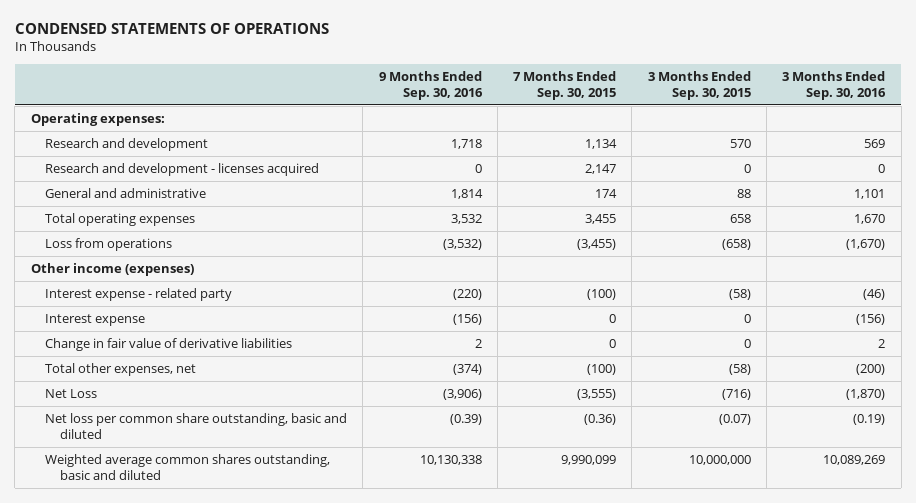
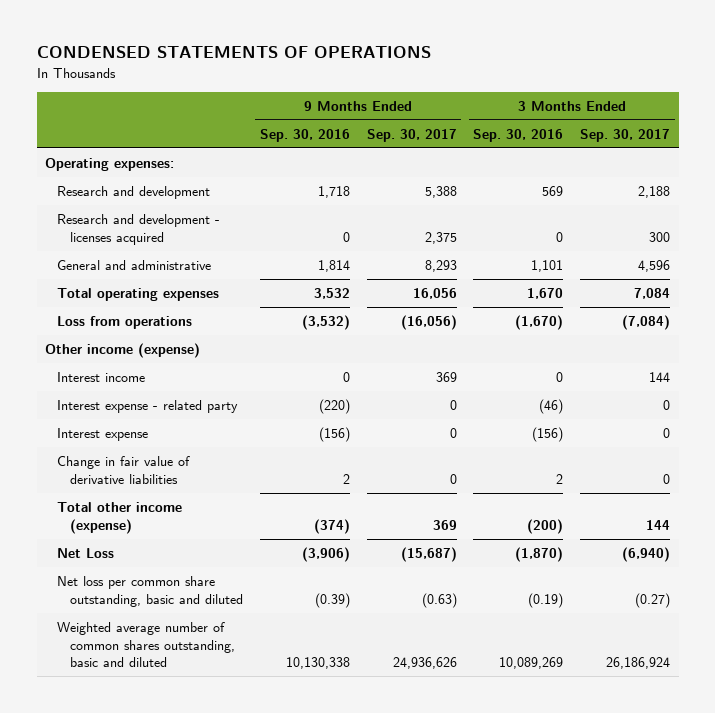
[513,70,617,100] 7 Months Ended Sep. 30, 2015 -> none
[647,70,751,100] 3 Months Ended Sep. 30, 2015 -> none
none -> [366,128,457,142] Sep. 30, 2017
none -> [580,128,671,142] Sep. 30, 2017
[30,262,194,276] Other income (expenses) -> [44,343,200,359] Other income (expense)
none -> [57,372,146,383] Interest income
[45,362,197,376] Total other expenses, net -> [57,502,183,534] Total other income (expense)
[45,453,331,480] Weighted average common shares outstanding, basic and diluted -> [57,622,235,668] Weighted average number of common shares outstanding, basic and diluted

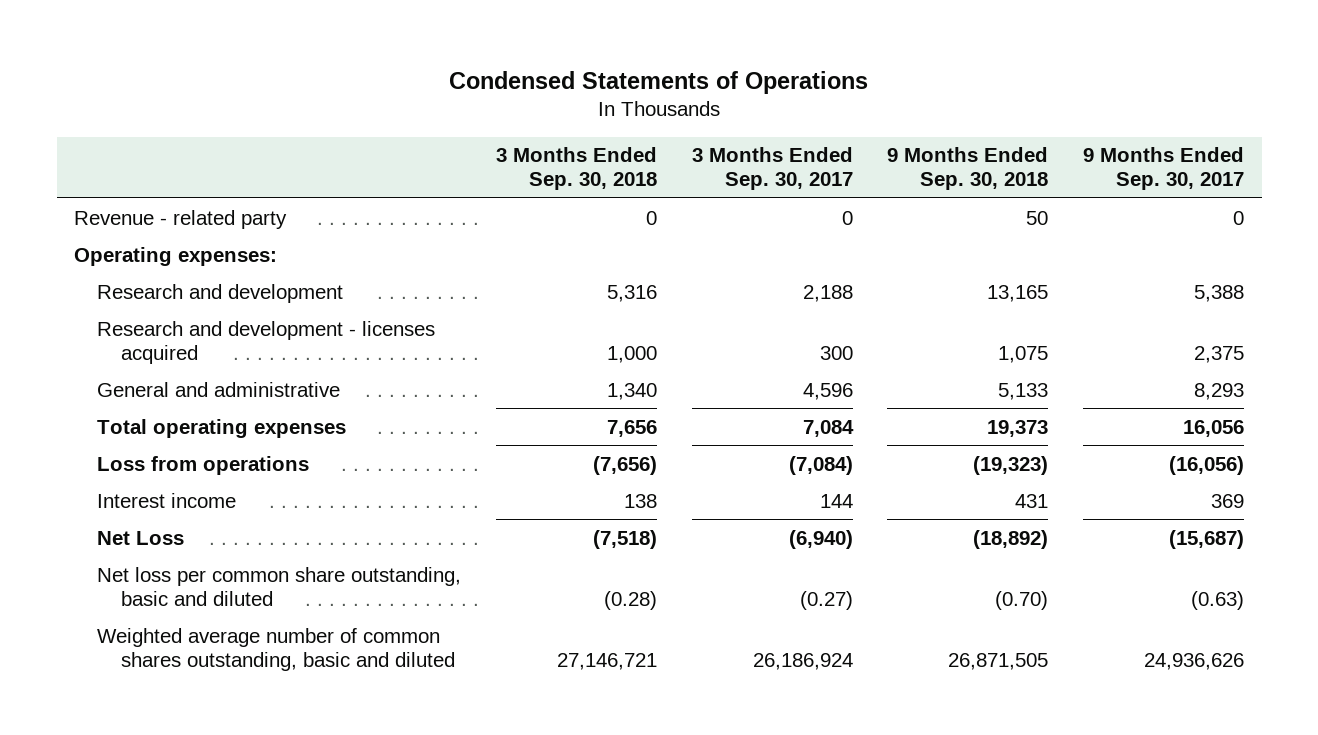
[36,46,431,59] CONDENSED STATEMENTS OF OPERATIONS -> [449,70,869,94] Condensed Statements of Operations
[259,128,350,142] Sep. 30, 2016 -> none
[473,128,564,142] Sep. 30, 2016 -> none
none -> [496,147,658,191] 3 Months Ended Sep. 30, 2018
none -> [887,147,1049,191] 9 Months Ended Sep. 30, 2018
none -> [74,209,288,229] Revenue - related party
[44,343,200,359] Other income (expense) -> none
[57,400,239,414] Interest expense - related party -> none
[57,428,149,442] Interest expense -> none
[57,456,191,484] Change in fair value of derivative liabilities -> none
[57,502,183,534] Total other income (expense) -> none

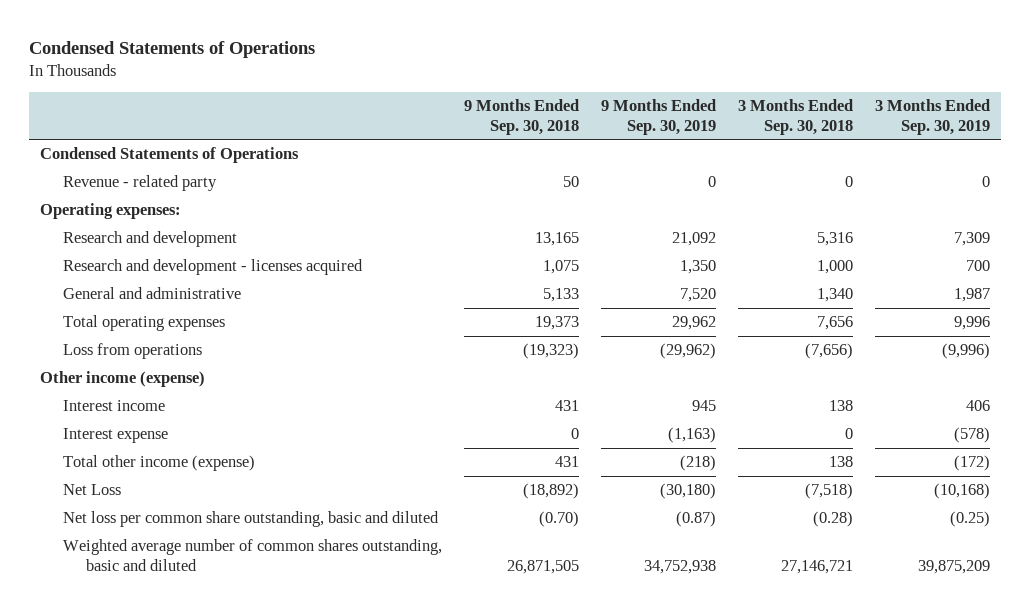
[691,147,853,191] 3 Months Ended Sep. 30, 2017 -> none
[1083,147,1245,191] 9 Months Ended Sep. 30, 2017 -> none
none -> [600,99,716,135] 9 Months Ended Sep. 30, 2019
none -> [874,99,990,135] 3 Months Ended Sep. 30, 2019
none -> [39,147,299,164] Condensed Statements of Operations
none -> [39,371,205,388] Other income (expense)
none -> [62,428,168,444] Interest expense
none -> [62,455,255,472] Total other income (expense)

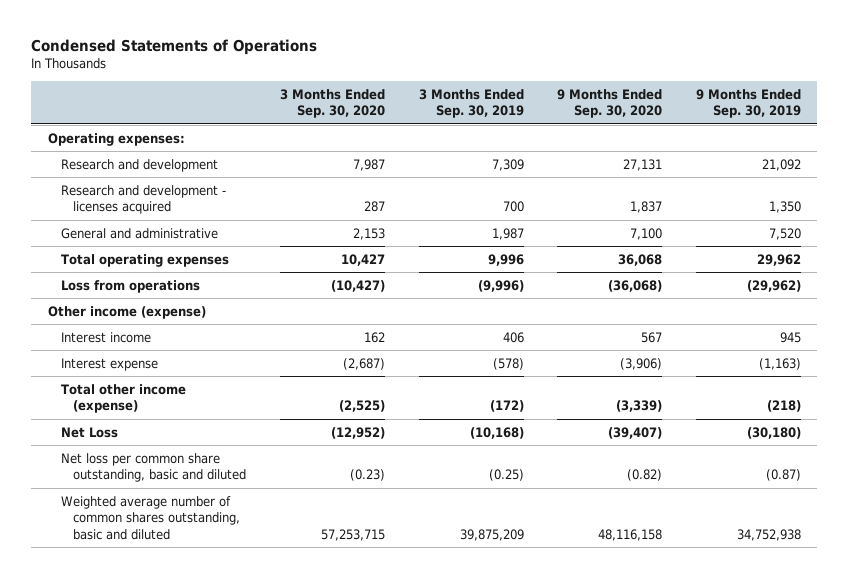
[463,99,579,135] 9 Months Ended Sep. 30, 2018 -> none
[737,99,853,135] 3 Months Ended Sep. 30, 2018 -> none
none -> [279,88,385,119] 3 Months Ended Sep. 30, 2020
none -> [557,88,663,119] 9 Months Ended Sep. 30, 2020
[39,147,299,164] Condensed Statements of Operations -> none
[62,175,217,192] Revenue - related party -> none

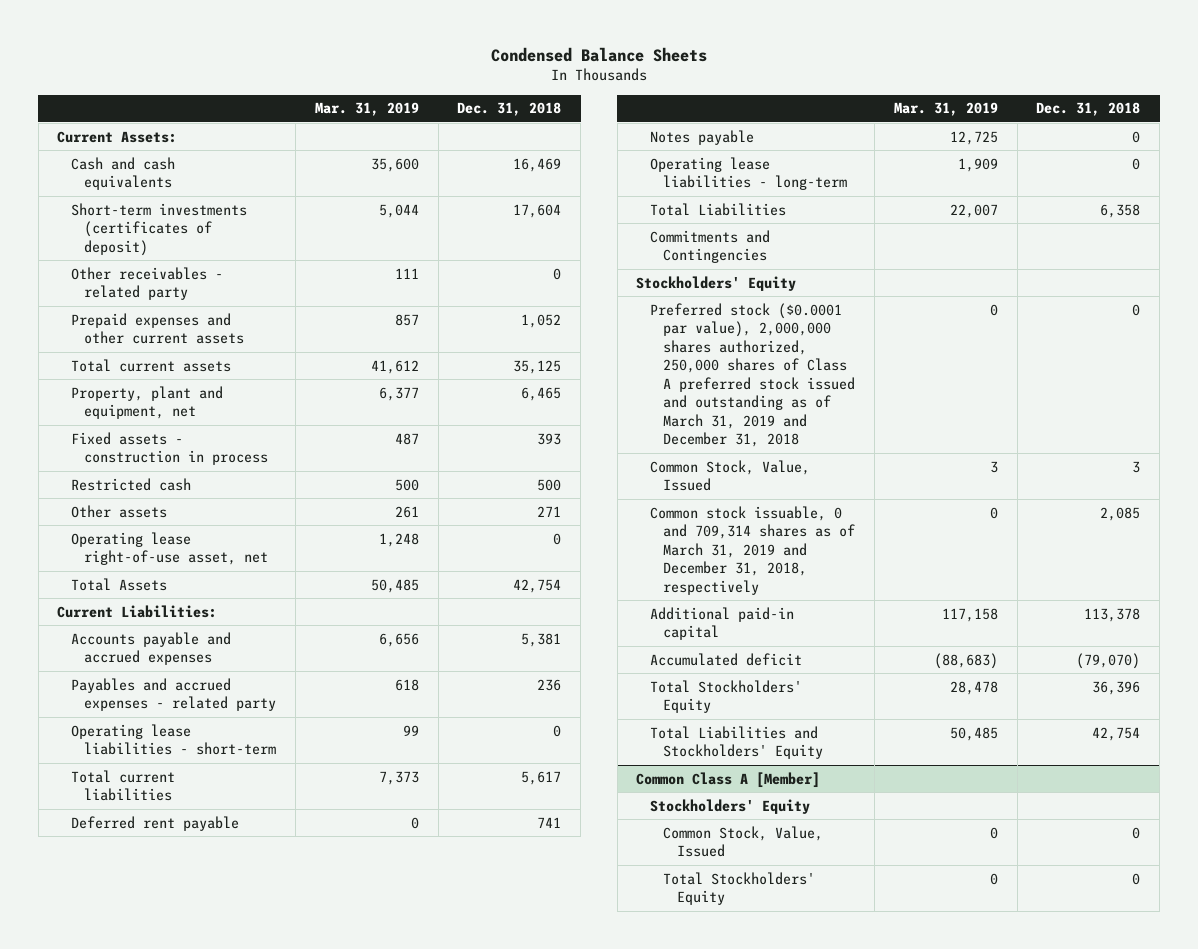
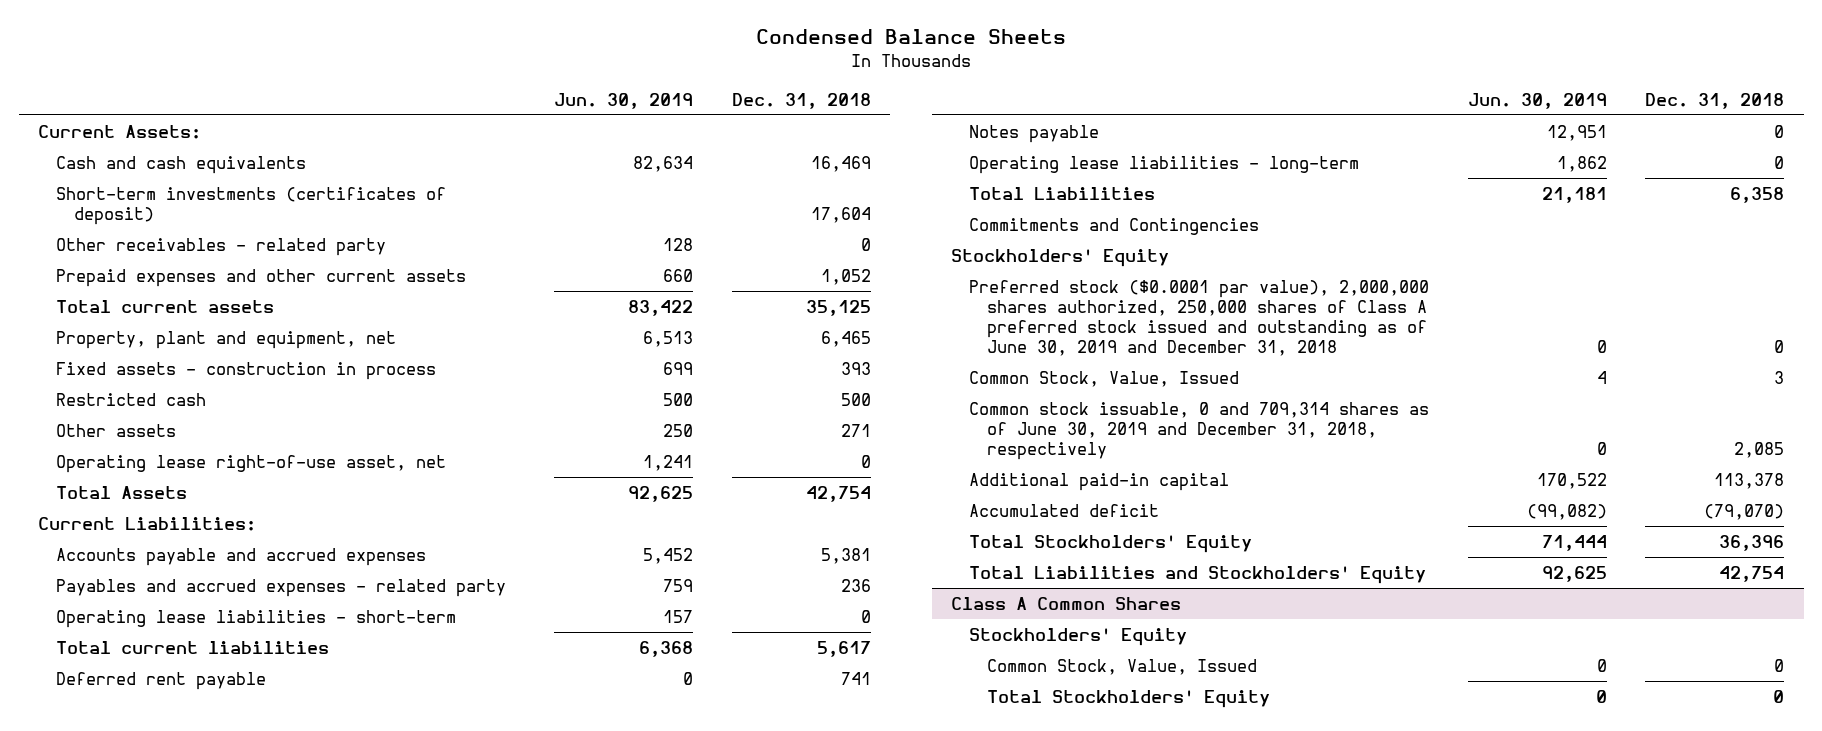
[314,102,419,117] Mar. 31, 2019 -> none
none -> [554,92,694,109] Jun. 30, 2019
[649,302,856,448] Preferred stock ($0.0001 par value), 2,000,000 shares authorized, 250,000 shares of Class A preferred stock issued and outstanding as of March 31, 2019 and December 31, 2018 -> [969,279,1430,356] Preferred stock ($0.0001 par value), 2,000,000 shares authorized, 250,000 shares of Class A preferred stock issued and outstanding as of June 30, 2019 and December 31, 2018
[649,505,856,595] Common stock issuable, 0 and 709,314 shares as of March 31, 2019 and December 31, 2018, respectively -> [969,401,1430,460] Common stock issuable, 0 and 709,314 shares as of June 30, 2019 and December 31, 2018, respectively
[636,771,821,788] Common Class A [Member] -> [951,596,1182,610] Class A Common Shares

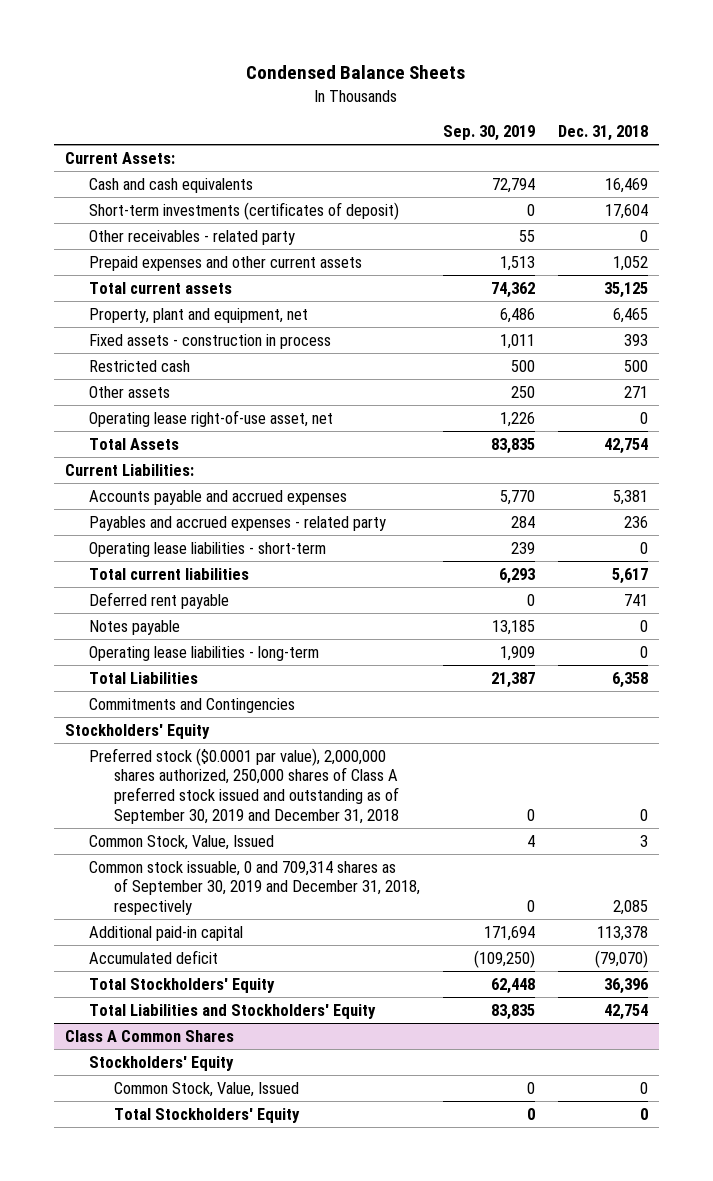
[554,92,694,109] Jun. 30, 2019 -> none
none -> [442,125,535,142] Sep. 30, 2019
[969,279,1430,356] Preferred stock ($0.0001 par value), 2,000,000 shares authorized, 250,000 shares of Class A preferred stock issued and outstanding as of June 30, 2019 and December 31, 2018 -> [89,747,399,824] Preferred stock ($0.0001 par value), 2,000,000 shares authorized, 250,000 shares of Class A preferred stock issued and outstanding as of September 30, 2019 and December 31, 2018
[969,401,1430,460] Common stock issuable, 0 and 709,314 shares as of June 30, 2019 and December 31, 2018, respectively -> [89,860,420,915] Common stock issuable, 0 and 709,314 shares as of September 30, 2019 and December 31, 2018, respectively

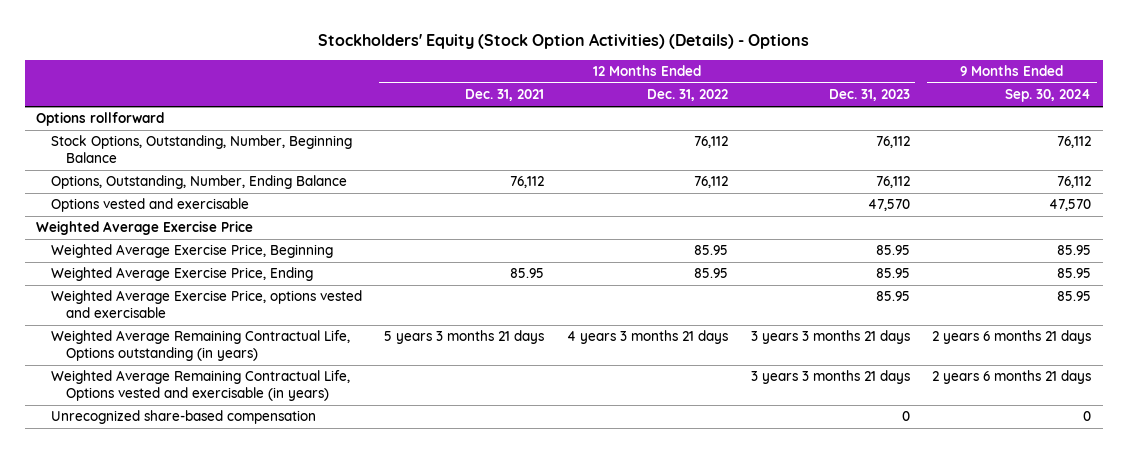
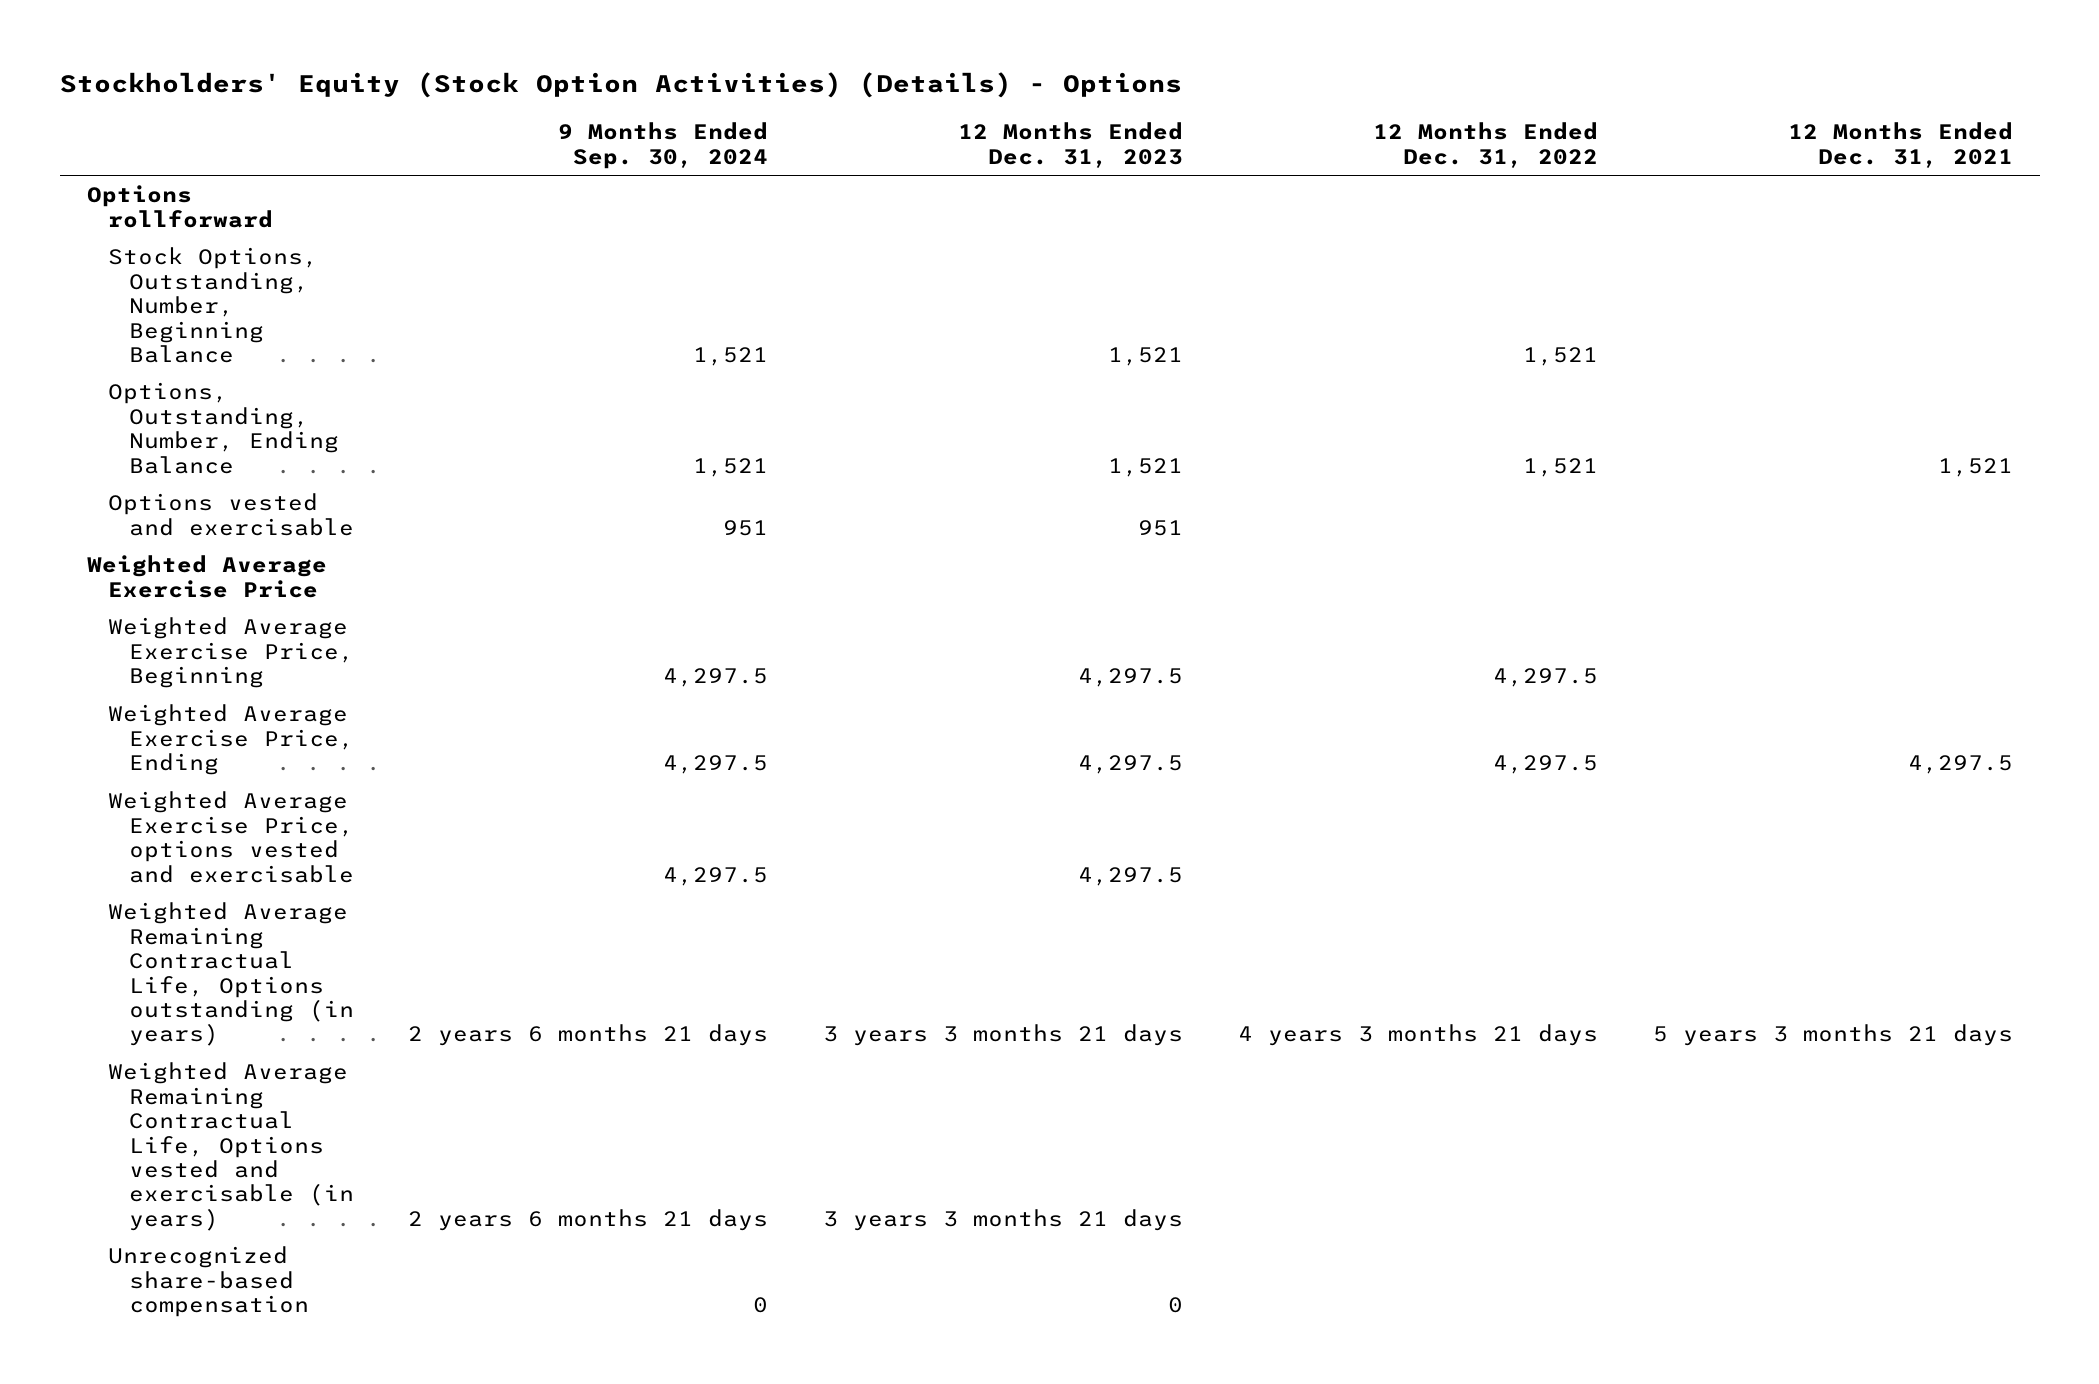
[694,136,729,149] 76,112 -> [1522,346,1598,366] 1,521
[875,136,910,149] 76,112 -> [1108,346,1184,366] 1,521
[1057,136,1092,149] 76,112 -> [693,346,769,366] 1,521
[510,176,545,189] 76,112 -> [1937,457,2013,477] 1,521
[694,176,729,189] 76,112 -> [1522,457,1598,477] 1,521
[875,176,910,189] 76,112 -> [1108,457,1184,477] 1,521
[1057,176,1092,189] 76,112 -> [693,457,769,477] 1,521
[867,199,910,212] 47,570 -> [1138,519,1184,536] 951
[1049,199,1092,212] 47,570 -> [723,519,769,536] 951
[694,245,729,256] 85.95 -> [1492,668,1598,688] 4,297.5
[875,245,910,256] 85.95 -> [1078,668,1184,688] 4,297.5
[1057,245,1092,256] 85.95 -> [663,668,769,688] 4,297.5
[510,268,545,279] 85.95 -> [1907,755,2013,775] 4,297.5
[694,268,729,279] 85.95 -> [1492,755,1598,775] 4,297.5
[875,268,910,279] 85.95 -> [1078,755,1184,775] 4,297.5
[1057,268,1092,279] 85.95 -> [663,755,769,775] 4,297.5
[875,291,910,302] 85.95 -> [1078,866,1184,886] 4,297.5
[1057,291,1092,302] 85.95 -> [663,866,769,886] 4,297.5

